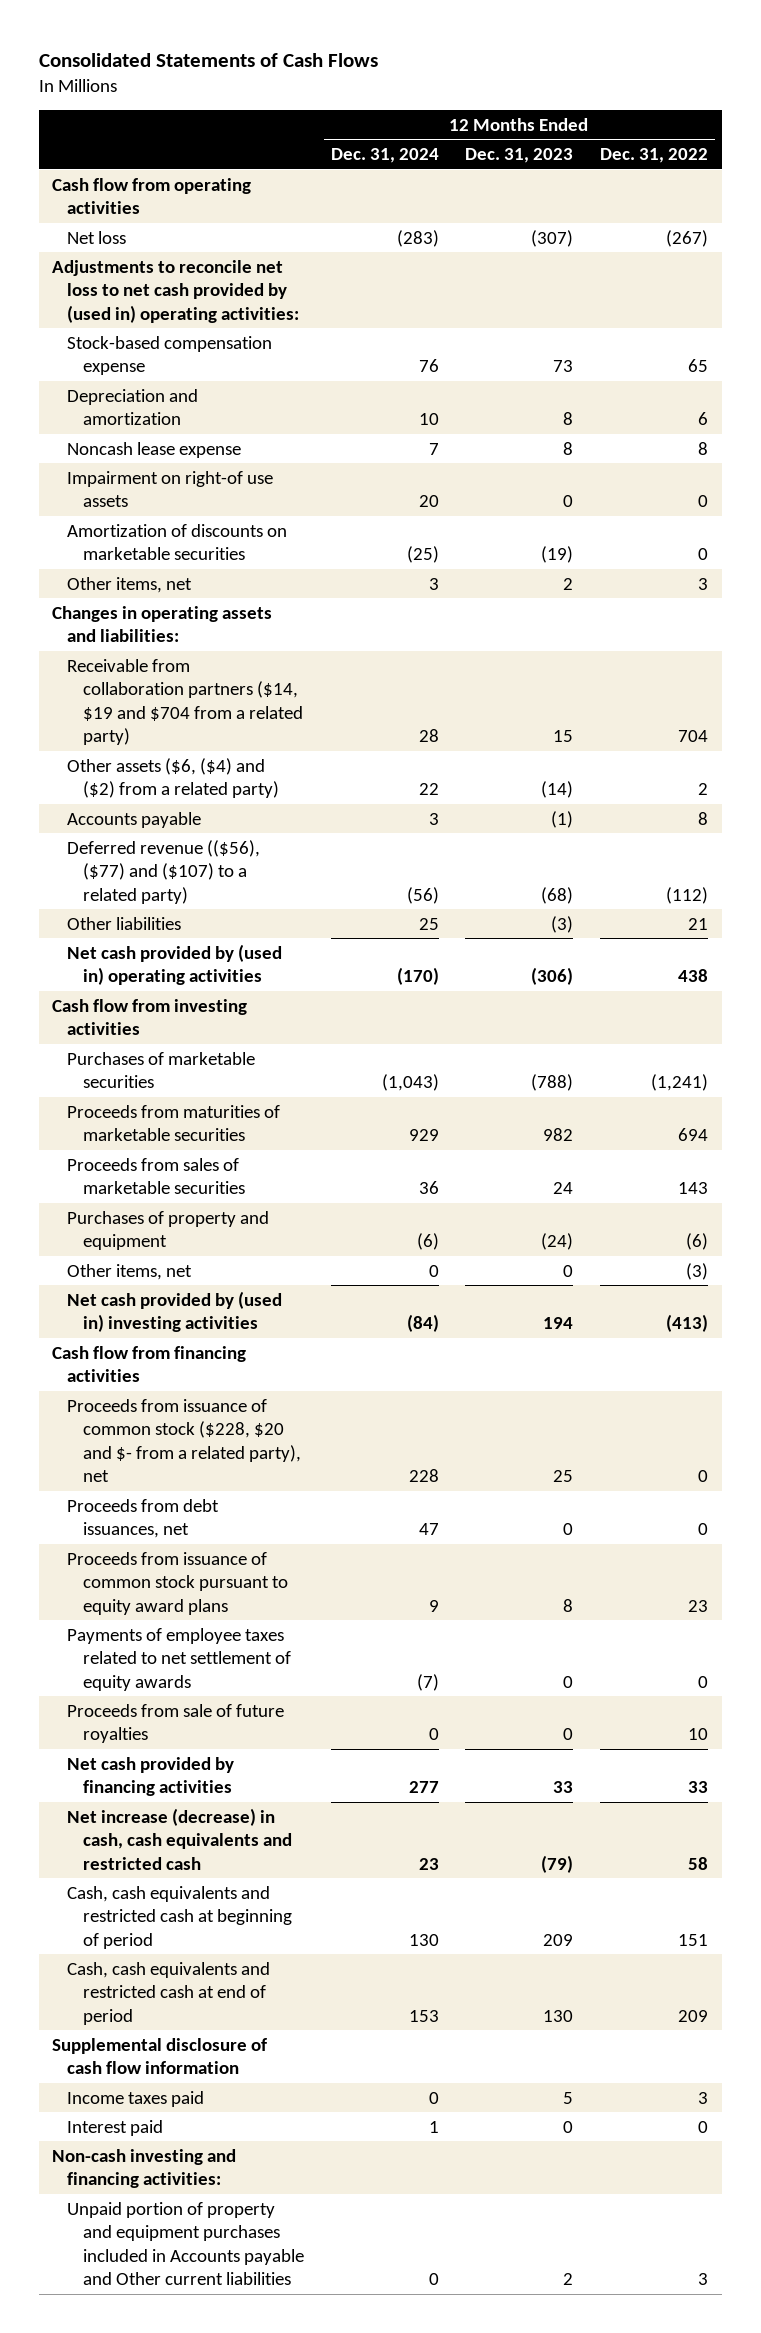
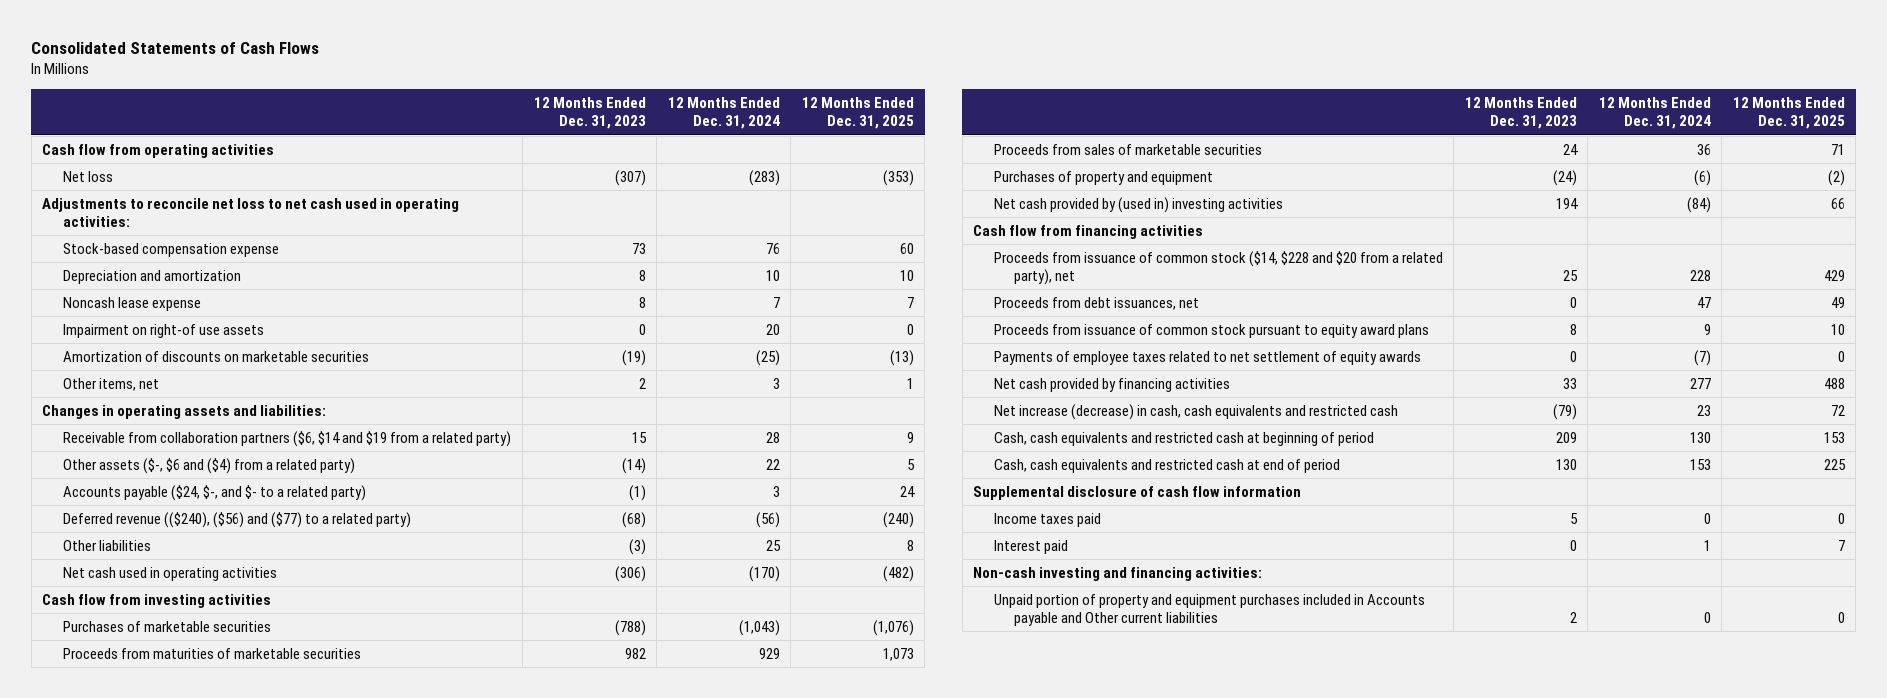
[600,148,709,164] Dec. 31, 2022 -> none
none -> [801,97,914,130] 12 Months Ended Dec. 31, 2025
[52,259,300,323] Adjustments to reconcile net loss to net cash provided by (used in) operating activities: -> [42,197,460,228] Adjustments to reconcile net loss to net cash used in operating activities:
[67,658,303,746] Receivable from collaboration partners ($14, $19 and $704 from a related party) -> [62,430,511,447] Receivable from collaboration partners ($6, $14 and $19 from a related party)
[67,757,279,799] Other assets ($6, ($4) and ($2) from a related party) -> [62,457,355,474] Other assets ($-, $6 and ($4) from a related party)
[67,811,202,828] Accounts payable -> [62,484,366,501] Accounts payable ($24, $-, and $- to a related party)
[67,839,261,904] Deferred revenue (($56), ($77) and ($107) to a related party) -> [62,511,411,528] Deferred revenue (($240), ($56) and ($77) to a related party)
[67,943,283,986] Net cash provided by (used in) operating activities -> [62,566,277,581] Net cash used in operating activities
[67,1263,193,1280] Other items, net -> none
[67,1398,301,1483] Proceeds from issuance of common stock ($228, $20 and $- from a related party), net -> [993,250,1443,286] Proceeds from issuance of common stock ($14, $228 and $20 from a related party), net
[67,1703,285,1744] Proceeds from sale of future royalties -> none

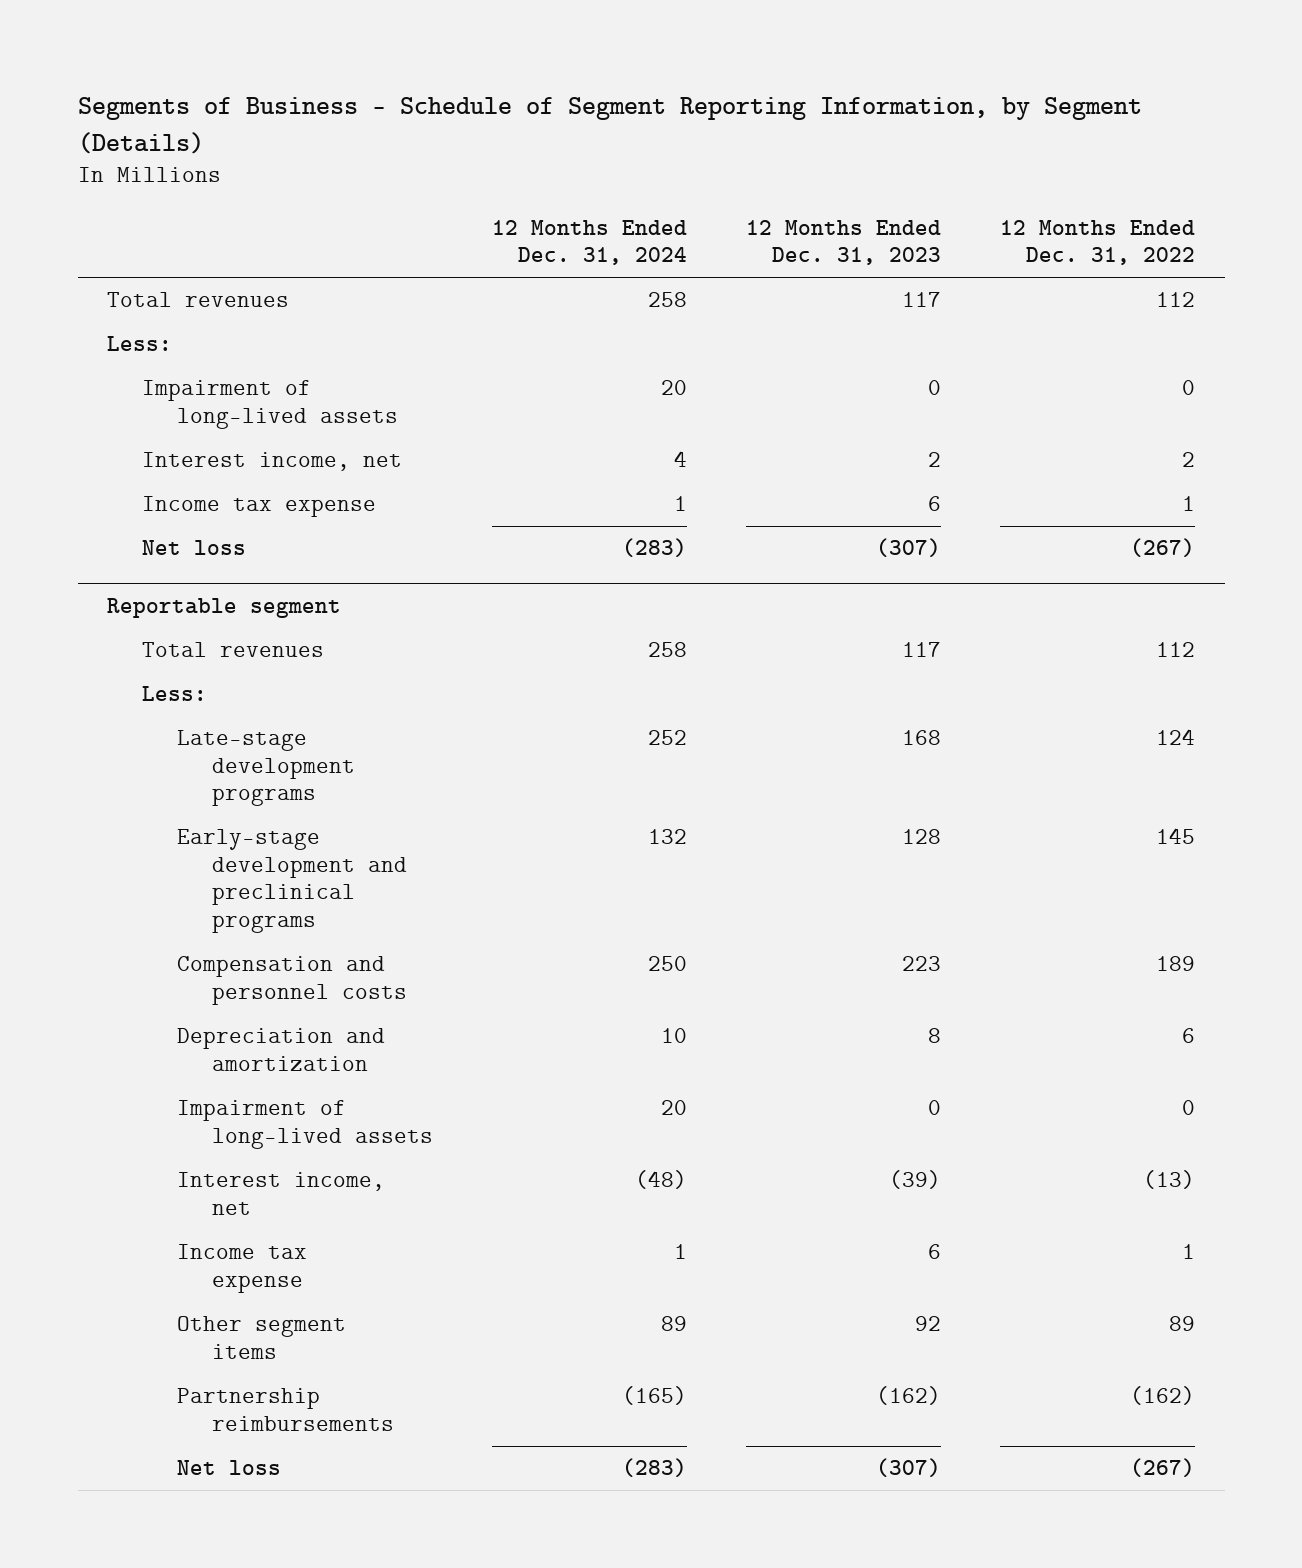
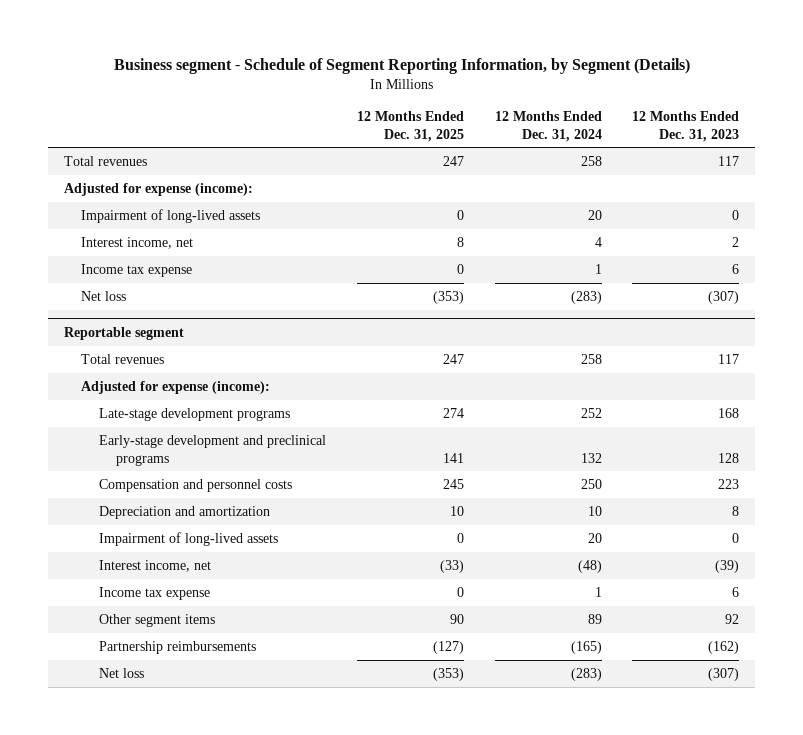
[77,97,1142,154] Segments of Business - Schedule of Segment Reporting Information, by Segment (Details) -> [113,58,690,75] Business segment - Schedule of Segment Reporting Information, by Segment (Details)
[1000,219,1196,266] 12 Months Ended Dec. 31, 2022 -> none
none -> [356,110,464,142] 12 Months Ended Dec. 31, 2025
[107,336,173,352] Less: -> [63,182,253,196] Adjusted for expense (income):
[142,686,208,702] Less: -> [81,380,271,394] Adjusted for expense (income):

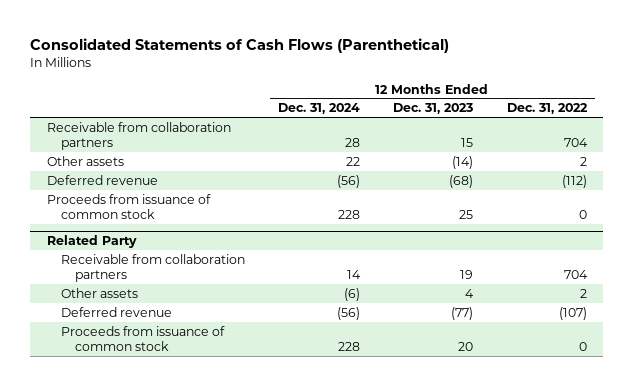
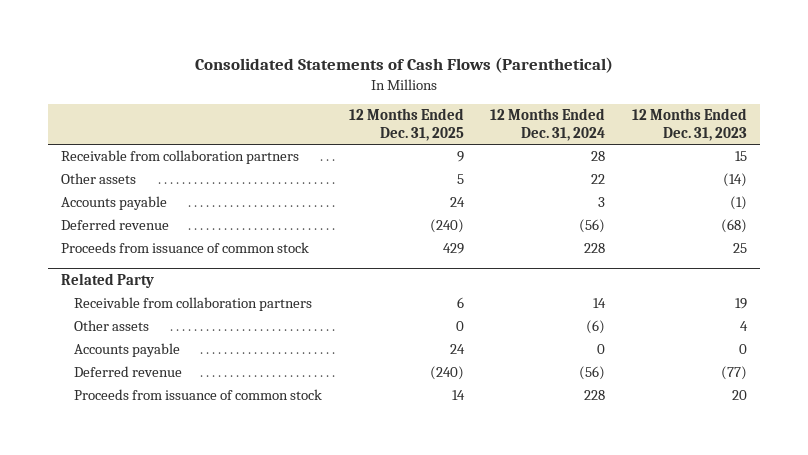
[506,103,588,115] Dec. 31, 2022 -> none
none -> [348,108,464,141] 12 Months Ended Dec. 31, 2025
none -> [61,196,168,211] Accounts payable
none -> [74,343,181,358] Accounts payable

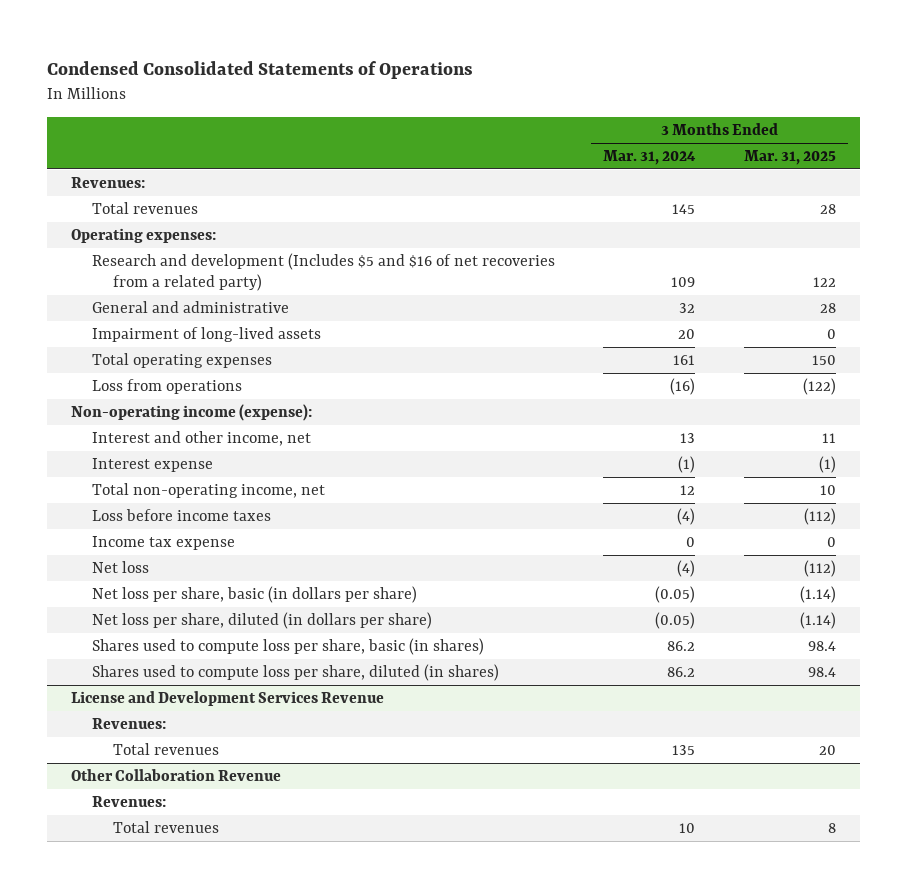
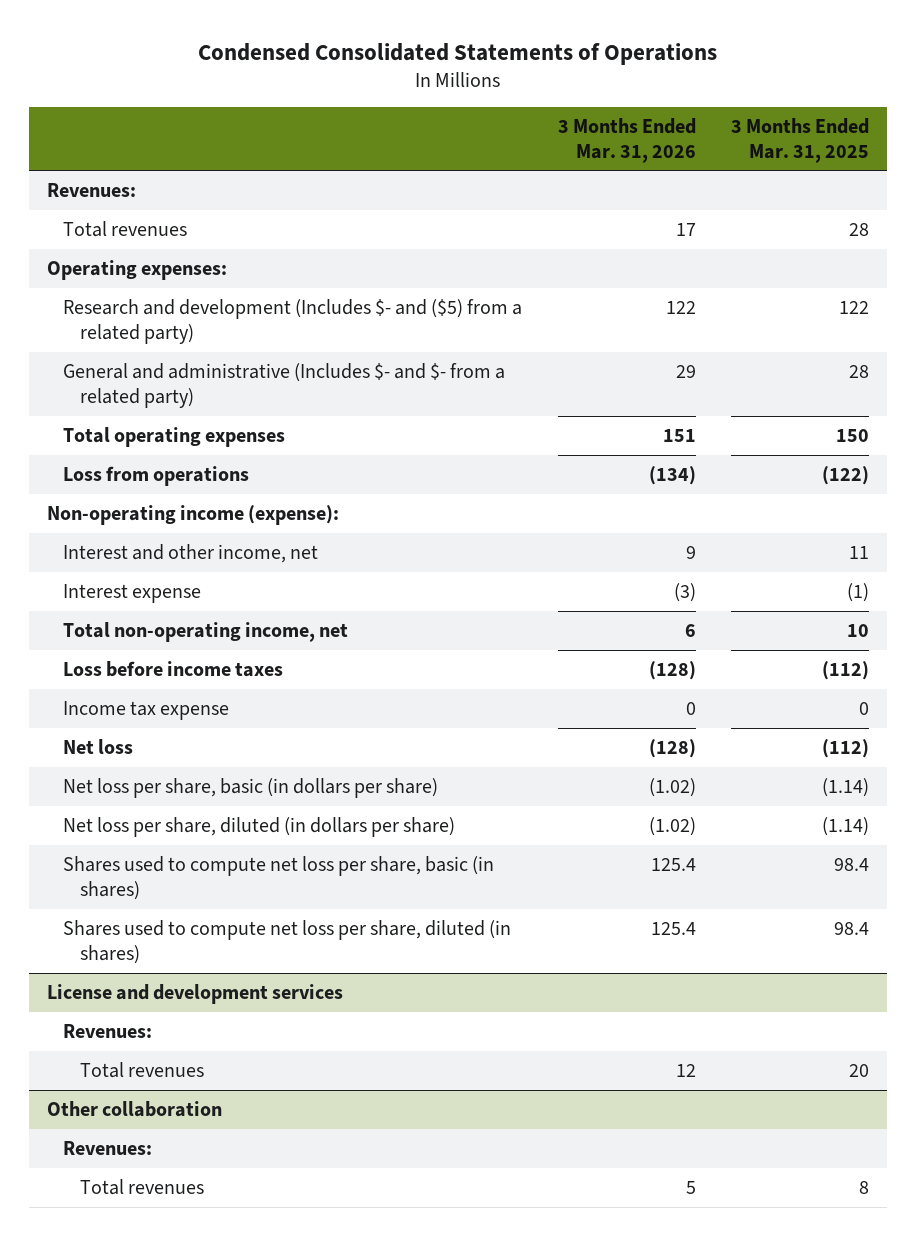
[603,149,697,165] Mar. 31, 2024 -> none
none -> [557,117,696,163] 3 Months Ended Mar. 31, 2026
[92,326,322,342] Impairment of long-lived assets -> none
[92,252,556,291] Research and development (Includes $5 and $16 of net recoveries from a related party) -> [63,298,523,344] Research and development (Includes $- and ($5) from a related party)
[92,300,290,313] General and administrative -> [63,362,506,408] General and administrative (Includes $- and $- from a related party)
[92,637,485,655] Shares used to compute loss per share, basic (in shares) -> [63,855,495,900] Shares used to compute net loss per share, basic (in shares)
[92,663,500,681] Shares used to compute loss per share, diluted (in shares) -> [63,919,512,964] Shares used to compute net loss per share, diluted (in shares)
[71,690,385,706] License and Development Services Revenue -> [46,983,343,1004] License and development services
[71,768,282,781] Other Collaboration Revenue -> [46,1100,222,1117] Other collaboration

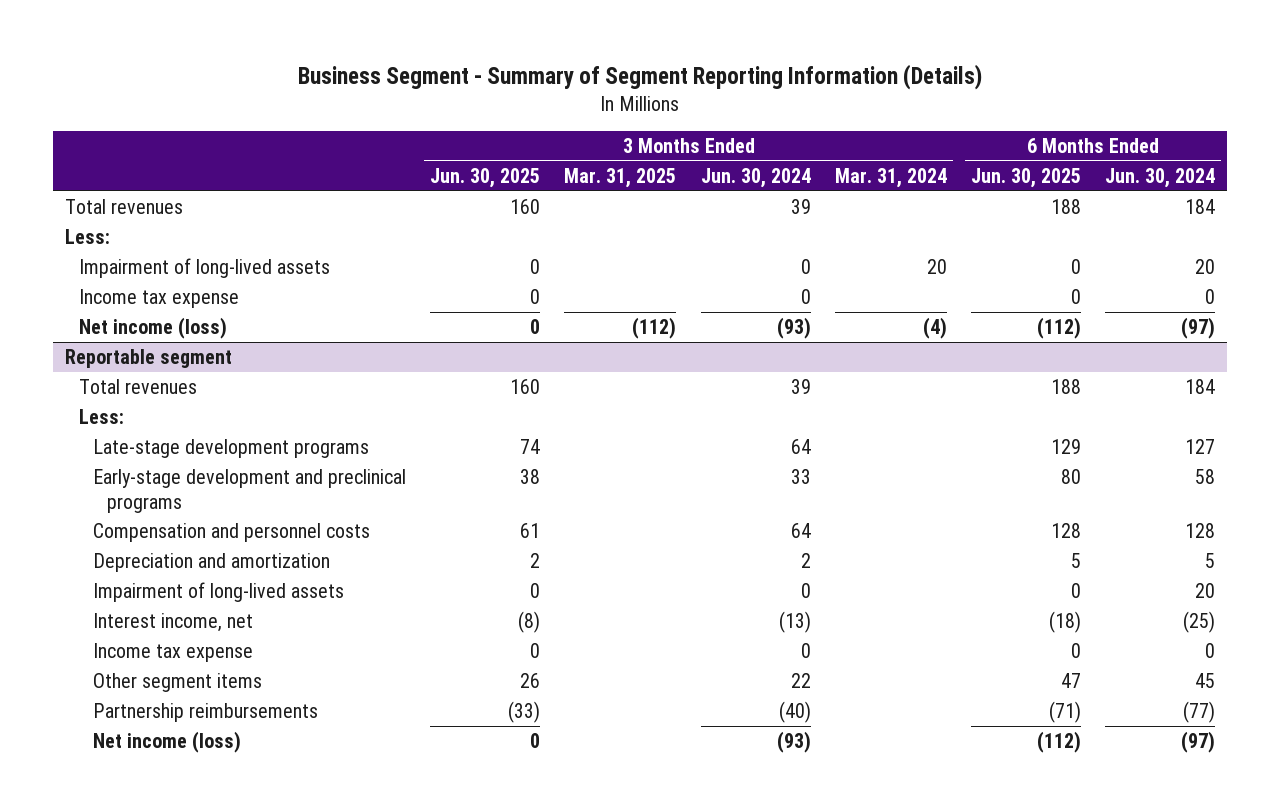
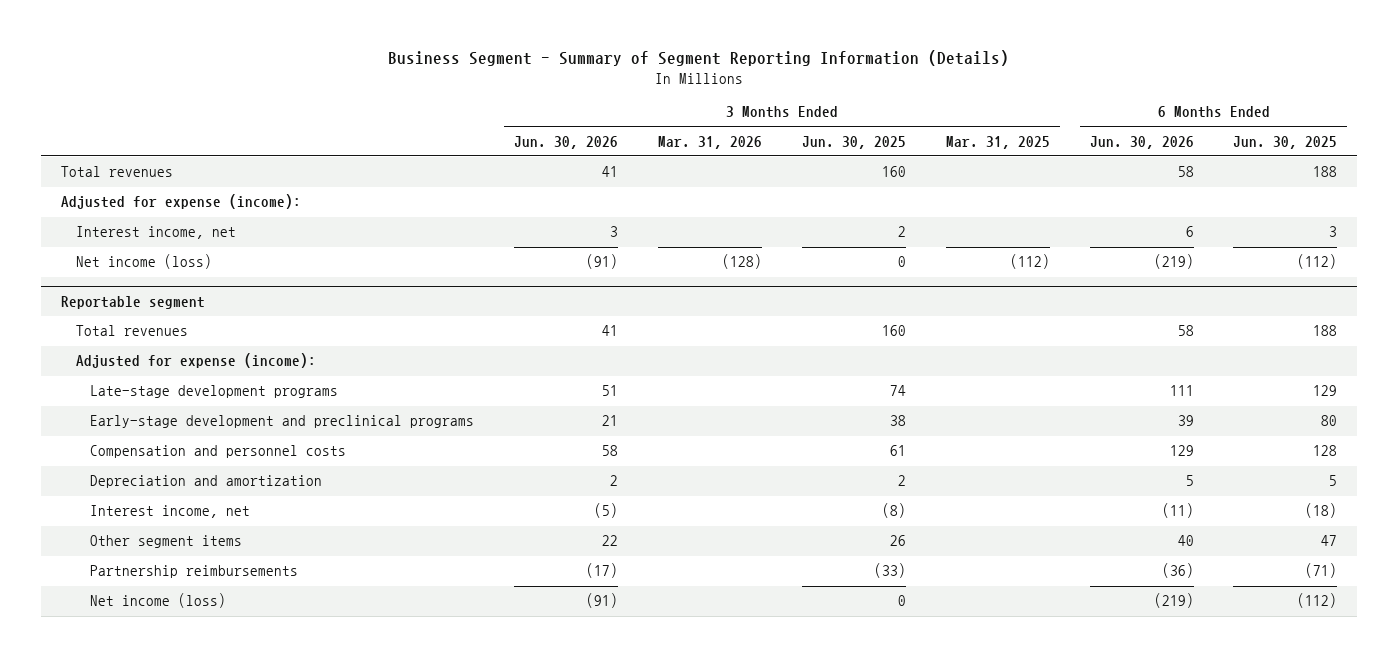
[700,168,811,189] Jun. 30, 2024 -> none
[834,168,947,189] Mar. 31, 2024 -> none
[1105,168,1216,189] Jun. 30, 2024 -> none
none -> [513,135,618,149] Jun. 30, 2026
none -> [657,135,762,149] Mar. 31, 2026
none -> [1089,135,1194,149] Jun. 30, 2026
[79,258,331,279] Impairment of long-lived assets -> none
[79,289,240,309] Income tax expense -> none
[65,229,111,245] Less: -> [61,194,302,210] Adjusted for expense (income):
none -> [75,226,236,240] Interest income, net
[79,409,125,425] Less: -> [75,353,316,369] Adjusted for expense (income):
[93,582,345,603] Impairment of long-lived assets -> none
[93,643,254,663] Income tax expense -> none

